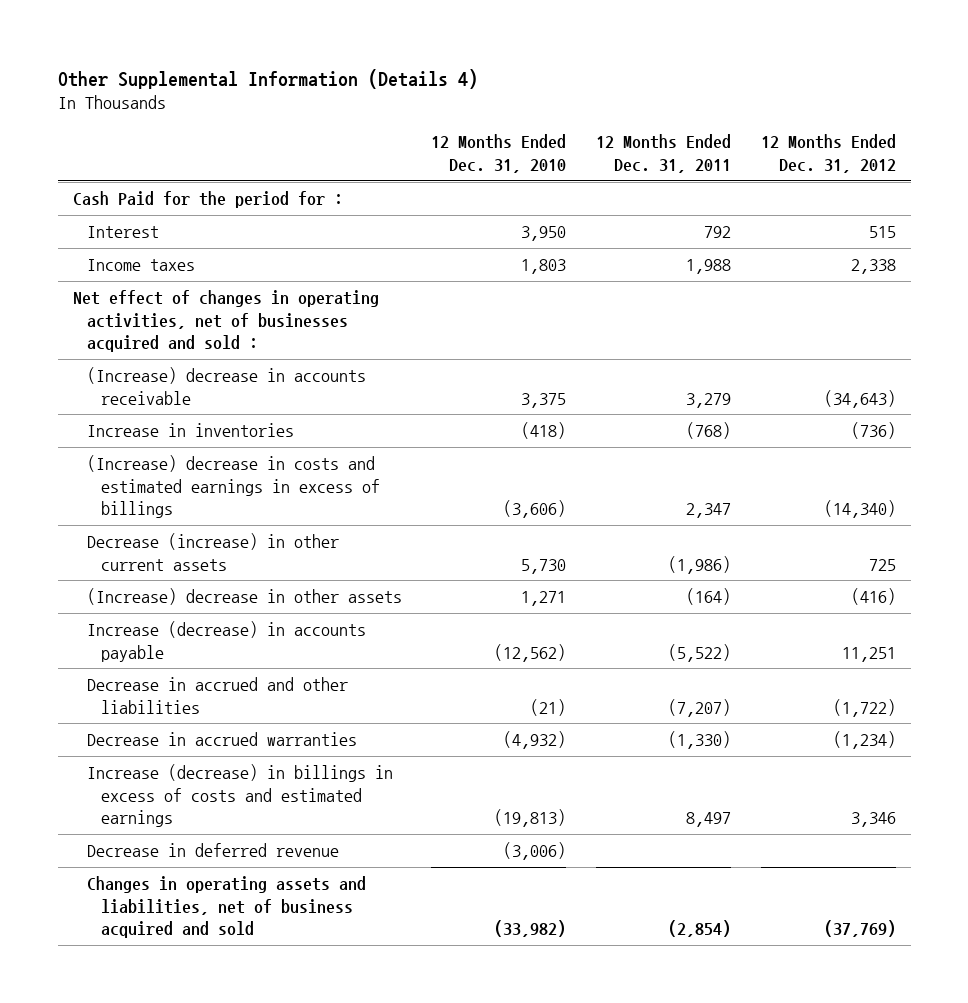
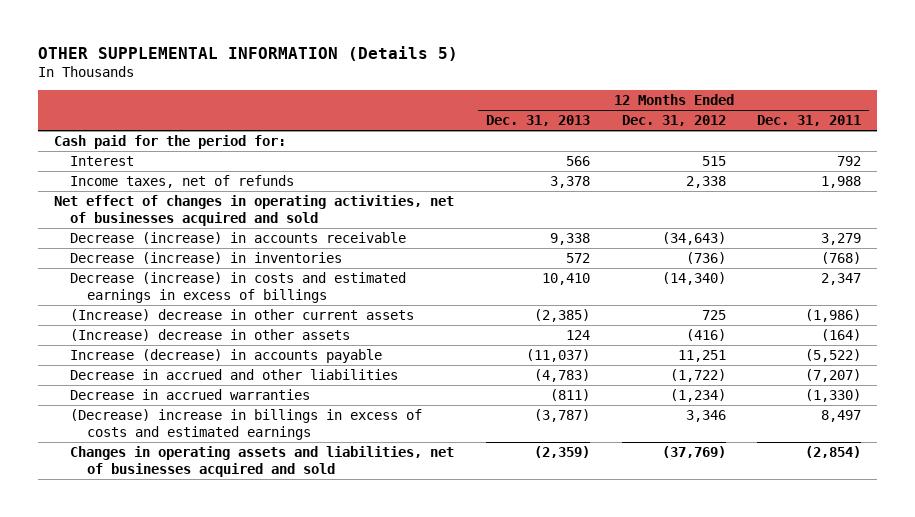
[57,68,478,89] Other Supplemental Information (Details 4) -> [37,45,458,61] OTHER SUPPLEMENTAL INFORMATION (Details 5)
[431,134,567,173] 12 Months Ended Dec. 31, 2010 -> none
none -> [486,115,591,127] Dec. 31, 2013
[72,190,343,208] Cash Paid for the period for : -> [53,134,286,149] Cash paid for the period for:
[86,258,195,271] Income taxes -> [70,174,295,188] Income taxes, net of refunds
[72,289,379,353] Net effect of changes in operating activities, net of businesses acquired and sold : -> [53,194,454,226] Net effect of changes in operating activities, net of businesses acquired and sold
[86,366,366,405] (Increase) decrease in accounts receivable -> [70,231,407,244] Decrease (increase) in accounts receivable
[86,422,294,437] Increase in inventories -> [70,251,343,264] Decrease (increase) in inventories
[86,454,381,519] (Increase) decrease in costs and estimated earnings in excess of billings -> [70,271,407,303] Decrease (increase) in costs and estimated earnings in excess of billings
[86,532,339,571] Decrease (increase) in other current assets -> [70,308,415,321] (Increase) decrease in other current assets
[86,842,339,857] Decrease in deferred revenue -> none
[86,763,393,828] Increase (decrease) in billings in excess of costs and estimated earnings -> [70,408,423,440] (Decrease) increase in billings in excess of costs and estimated earnings
[86,875,366,939] Changes in operating assets and liabilities, net of business acquired and sold -> [70,445,455,477] Changes in operating assets and liabilities, net of businesses acquired and sold

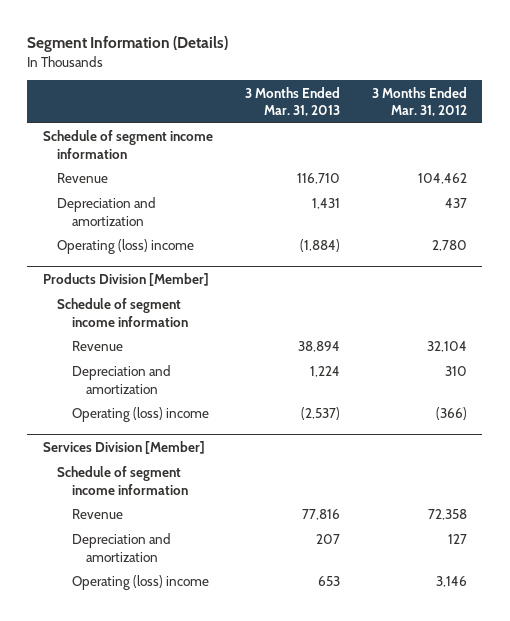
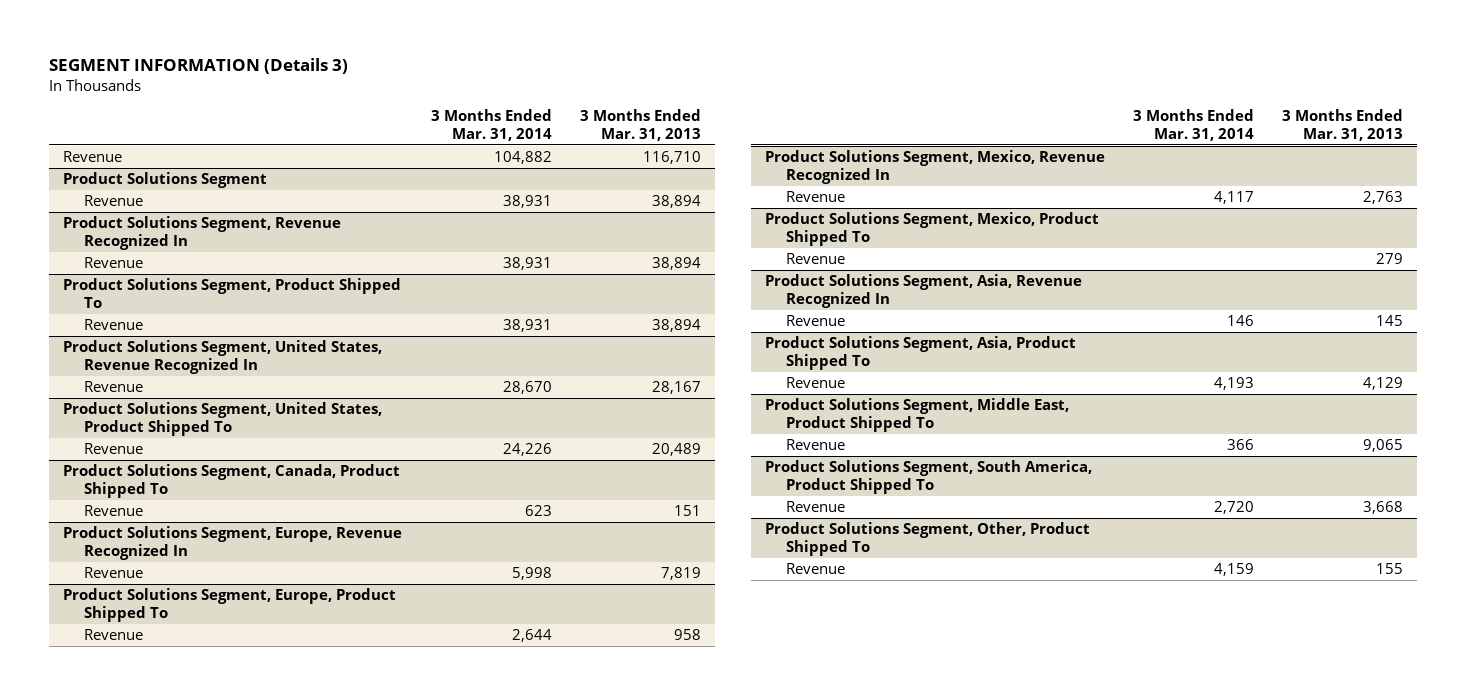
[27,36,229,53] Segment Information (Details) -> [49,58,349,75] SEGMENT INFORMATION (Details 3)
[371,86,467,116] 3 Months Ended Mar. 31, 2012 -> none
none -> [431,108,553,142] 3 Months Ended Mar. 31, 2014
[43,130,214,159] Schedule of segment income information -> none
[57,197,157,226] Depreciation and amortization -> none
[57,239,195,255] Operating (loss) income -> none
[43,272,210,286] Products Division [Member] -> none
[57,298,188,327] Schedule of segment income information -> none
none -> [63,171,268,188] Product Solutions Segment
[71,365,171,394] Depreciation and amortization -> none
[71,407,209,423] Operating (loss) income -> none
[43,440,206,454] Services Division [Member] -> none
[57,466,188,495] Schedule of segment income information -> none
[71,533,171,562] Depreciation and amortization -> none
[71,575,209,591] Operating (loss) income -> none
none -> [63,215,342,251] Product Solutions Segment, Revenue Recognized In
[301,509,340,521] 77,816 -> [652,256,702,270] 38,894
none -> [63,277,402,309] Product Solutions Segment, Product Shipped To
none -> [83,318,143,330] Revenue
none -> [63,339,383,375] Product Solutions Segment, United States, Revenue Recognized In
none -> [83,380,143,392] Revenue
none -> [63,401,383,437] Product Solutions Segment, United States, Product Shipped To
none -> [83,442,143,454] Revenue
none -> [63,463,401,499] Product Solutions Segment, Canada, Product Shipped To
none -> [83,504,143,516] Revenue
none -> [63,525,403,561] Product Solutions Segment, Europe, Revenue Recognized In
none -> [83,566,143,578] Revenue
none -> [63,587,397,623] Product Solutions Segment, Europe, Product Shipped To
none -> [83,628,143,640] Revenue
none -> [764,149,1105,185] Product Solutions Segment, Mexico, Revenue Recognized In
none -> [785,190,845,202] Revenue
none -> [764,211,1099,247] Product Solutions Segment, Mexico, Product Shipped To
none -> [785,252,845,264] Revenue
none -> [764,273,1082,309] Product Solutions Segment, Asia, Revenue Recognized In
none -> [785,314,845,326] Revenue
none -> [764,335,1076,371] Product Solutions Segment, Asia, Product Shipped To
none -> [785,376,845,388] Revenue
none -> [764,397,1069,433] Product Solutions Segment, Middle East, Product Shipped To
none -> [785,438,845,450] Revenue
none -> [764,459,1092,495] Product Solutions Segment, South America, Product Shipped To
none -> [785,500,845,512] Revenue
none -> [764,521,1090,557] Product Solutions Segment, Other, Product Shipped To
none -> [785,562,845,574] Revenue

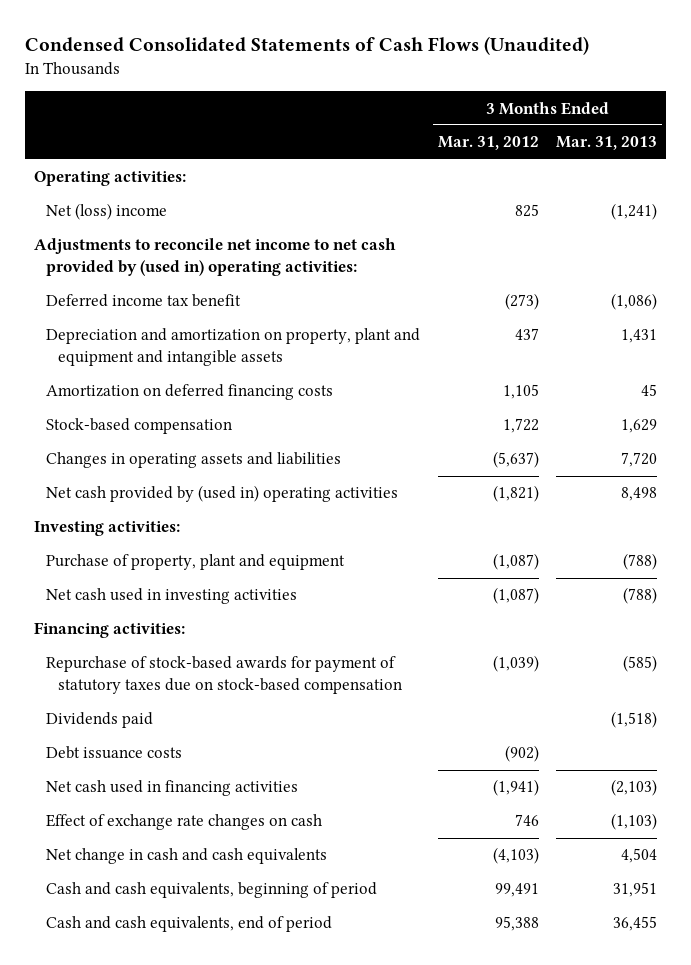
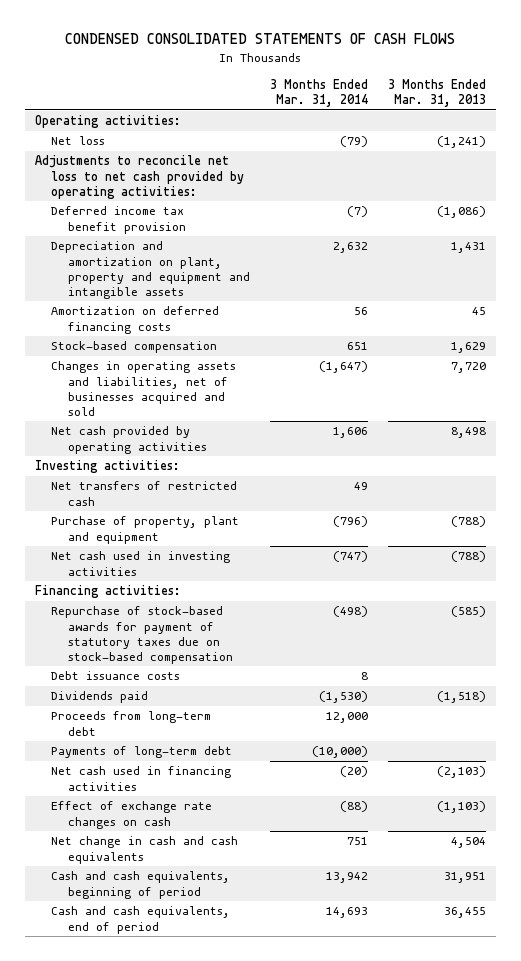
[24,36,589,56] Condensed Consolidated Statements of Cash Flows (Unaudited) -> [65,33,456,45] CONDENSED CONSOLIDATED STATEMENTS OF CASH FLOWS
[437,136,539,151] Mar. 31, 2012 -> none
none -> [270,78,369,107] 3 Months Ended Mar. 31, 2014
[45,203,167,221] Net (loss) income -> [51,136,106,146] Net loss
[33,238,396,277] Adjustments to reconcile net income to net cash provided by (used in) operating activities: -> [34,155,245,199] Adjustments to reconcile net loss to net cash provided by operating activities:
[45,294,241,308] Deferred income tax benefit -> [51,206,187,234] Deferred income tax benefit provision
[45,328,420,367] Depreciation and amortization on property, plant and equipment and intangible assets -> [51,241,251,299] Depreciation and amortization on plant, property and equipment and intangible assets
[45,452,341,469] Changes in operating assets and liabilities -> [51,361,237,416] Changes in operating assets and liabilities, net of businesses acquired and sold
[45,485,398,503] Net cash provided by (used in) operating activities -> [51,426,208,454] Net cash provided by operating activities
none -> [51,481,238,506] Net transfers of restricted cash
[45,712,153,729] Dividends paid -> [51,691,149,704] Dividends paid
none -> [51,711,212,736] Proceeds from long-term debt
none -> [51,746,233,759] Payments of long-term debt

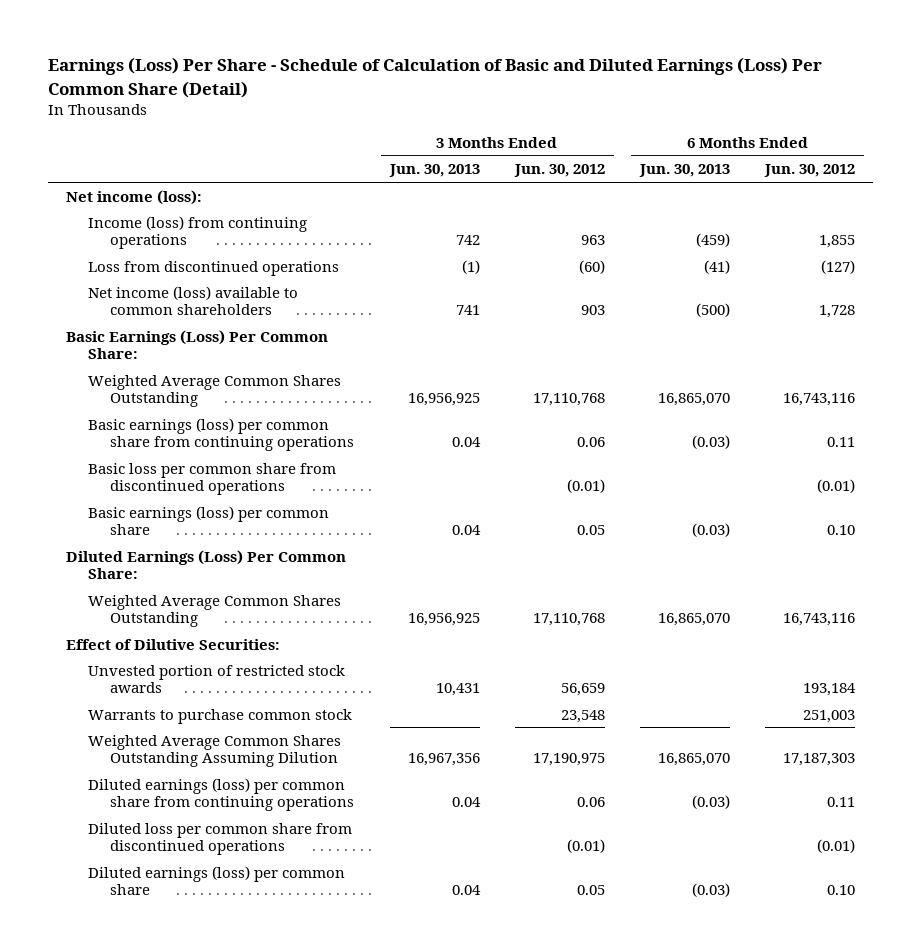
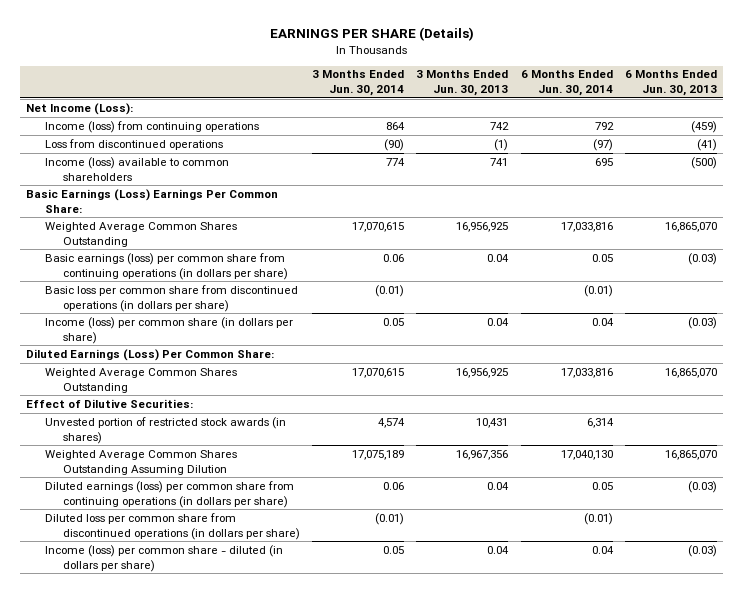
[48,57,823,98] Earnings (Loss) Per Share - Schedule of Calculation of Basic and Diluted Earnings (Loss) Per Common Share (Detail) -> [269,27,474,42] EARNINGS PER SHARE (Details)
[513,164,605,178] Jun. 30, 2012 -> none
[764,164,856,178] Jun. 30, 2012 -> none
none -> [312,70,405,97] 3 Months Ended Jun. 30, 2014
none -> [520,70,613,97] 6 Months Ended Jun. 30, 2014
[65,189,202,205] Net income (loss): -> [26,102,134,115] Net Income (Loss):
[88,285,299,316] Net income (loss) available to common shareholders -> [44,156,229,181] Income (loss) available to common shareholders
[65,329,328,360] Basic Earnings (Loss) Per Common Share: -> [26,188,279,213] Basic Earnings (Loss) Earnings Per Common Share:
[88,417,355,452] Basic earnings (loss) per common share from continuing operations -> [44,252,289,280] Basic earnings (loss) per common share from continuing operations (in dollars per share)
[88,462,337,496] Basic loss per common share from discontinued operations -> [44,284,298,312] Basic loss per common share from discontinued operations (in dollars per share)
[88,505,330,536] Basic earnings (loss) per common share -> [44,316,293,344] Income (loss) per common share (in dollars per share)
[88,708,353,724] Warrants to purchase common stock -> none
[88,664,346,694] Unvested portion of restricted stock awards -> [44,416,286,444] Unvested portion of restricted stock awards (in shares)
[88,777,355,812] Diluted earnings (loss) per common share from continuing operations -> [44,480,294,508] Diluted earnings (loss) per common share from continuing operations (in dollars per share)
[88,822,353,856] Diluted loss per common share from discontinued operations -> [44,512,301,540] Diluted loss per common share from discontinued operations (in dollars per share)
[88,865,346,896] Diluted earnings (loss) per common share -> [44,544,283,572] Income (loss) per common share - diluted (in dollars per share)

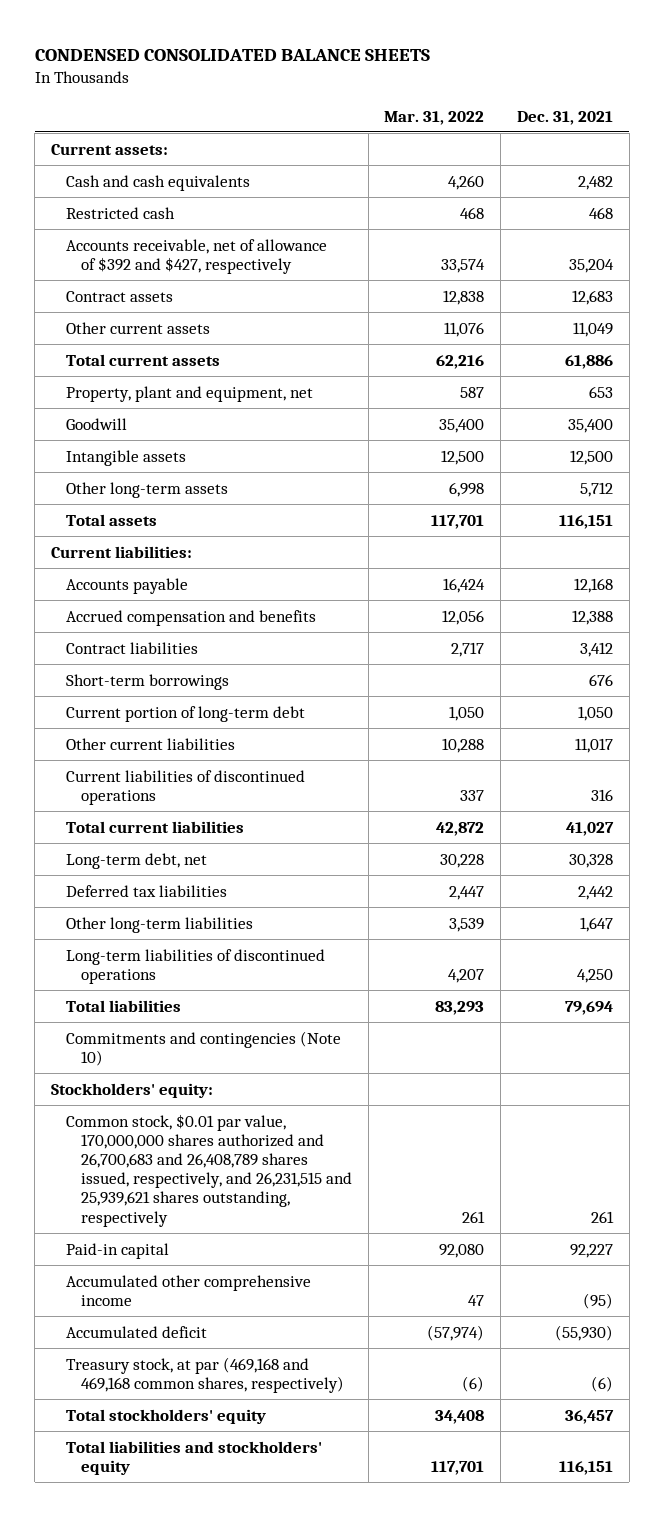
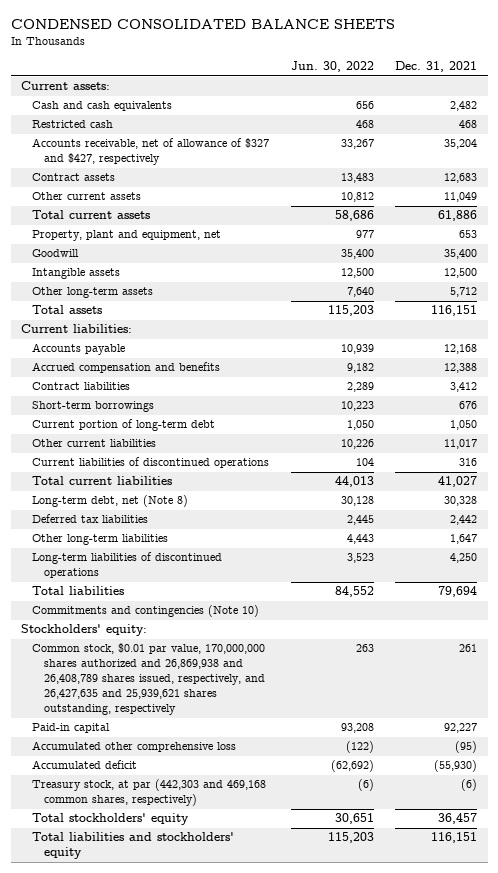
[384,110,485,125] Mar. 31, 2022 -> none
none -> [290,61,374,73] Jun. 30, 2022
[65,238,327,274] Accounts receivable, net of allowance of $392 and $427, respectively -> [32,138,270,166] Accounts receivable, net of allowance of $327 and $427, respectively
[65,852,207,869] Long-term debt, net -> [32,495,189,508] Long-term debt, net (Note 8)
[65,1113,352,1227] Common stock, $0.01 par value, 170,000,000 shares authorized and 26,700,683 and 26,408,789 shares issued, respectively, and 26,231,515 and 25,939,621 shares outstanding, respectively -> [32,643,266,716] Common stock, $0.01 par value, 170,000,000 shares authorized and 26,869,938 and 26,408,789 shares issued, respectively, and 26,427,635 and 25,939,621 shares outstanding, respectively
[65,1274,311,1306] Accumulated other comprehensive income -> [32,741,237,753] Accumulated other comprehensive loss
[65,1356,344,1393] Treasury stock, at par (469,168 and 469,168 common shares, respectively) -> [32,779,267,807] Treasury stock, at par (442,303 and 469,168 common shares, respectively)

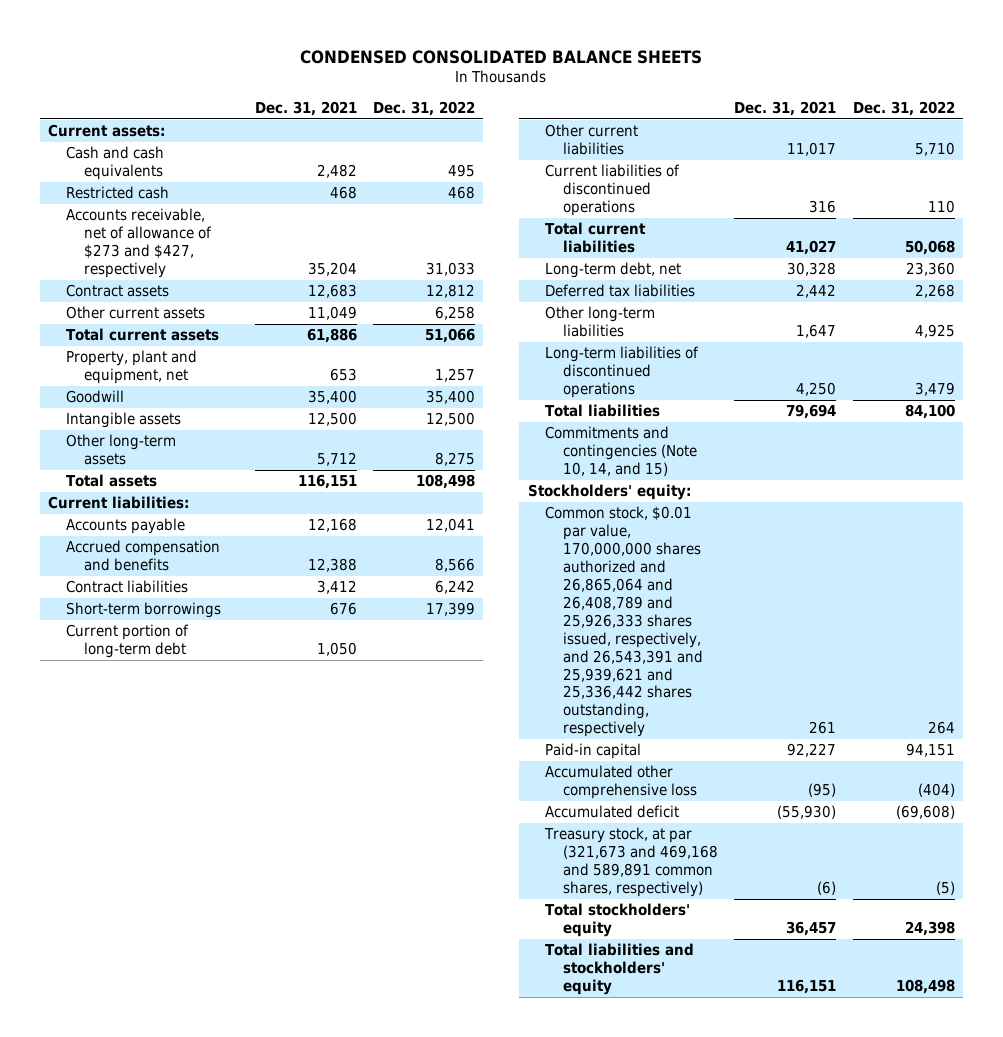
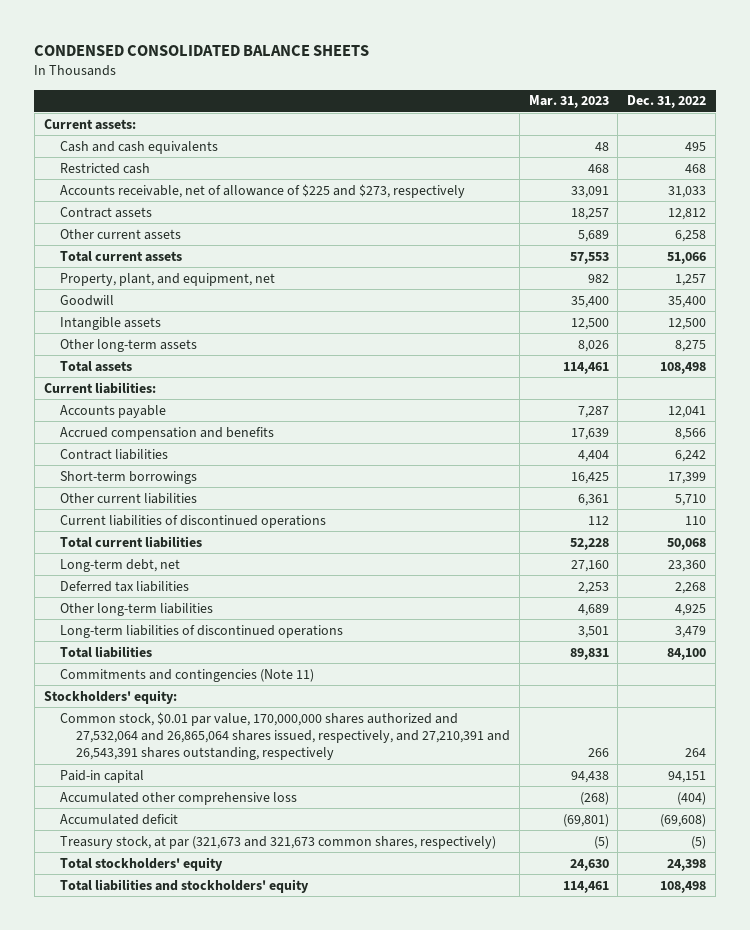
[254,100,357,116] Dec. 31, 2021 -> none
none -> [528,95,609,109] Mar. 31, 2023
[65,208,212,279] Accounts receivable, net of allowance of $273 and $427, respectively -> [59,183,465,198] Accounts receivable, net of allowance of $225 and $273, respectively
[65,350,197,385] Property, plant and equipment, net -> [59,272,275,286] Property, plant, and equipment, net
[65,624,189,659] Current portion of long-term debt -> none
[545,426,698,477] Commitments and contingencies (Note 10, 14, and 15) -> [59,668,314,682] Commitments and contingencies (Note 11)
[545,506,704,738] Common stock, $0.01 par value, 170,000,000 shares authorized and 26,865,064 and 26,408,789 and 25,926,333 shares issued, respectively, and 26,543,391 and 25,939,621 and 25,336,442 shares outstanding, respectively -> [59,711,510,761] Common stock, $0.01 par value, 170,000,000 shares authorized and 27,532,064 and 26,865,064 shares issued, respectively, and 27,210,391 and 26,543,391 shares outstanding, respectively
[544,827,719,898] Treasury stock, at par (321,673 and 469,168 and 589,891 common shares, respectively) -> [59,835,496,849] Treasury stock, at par (321,673 and 321,673 common shares, respectively)

